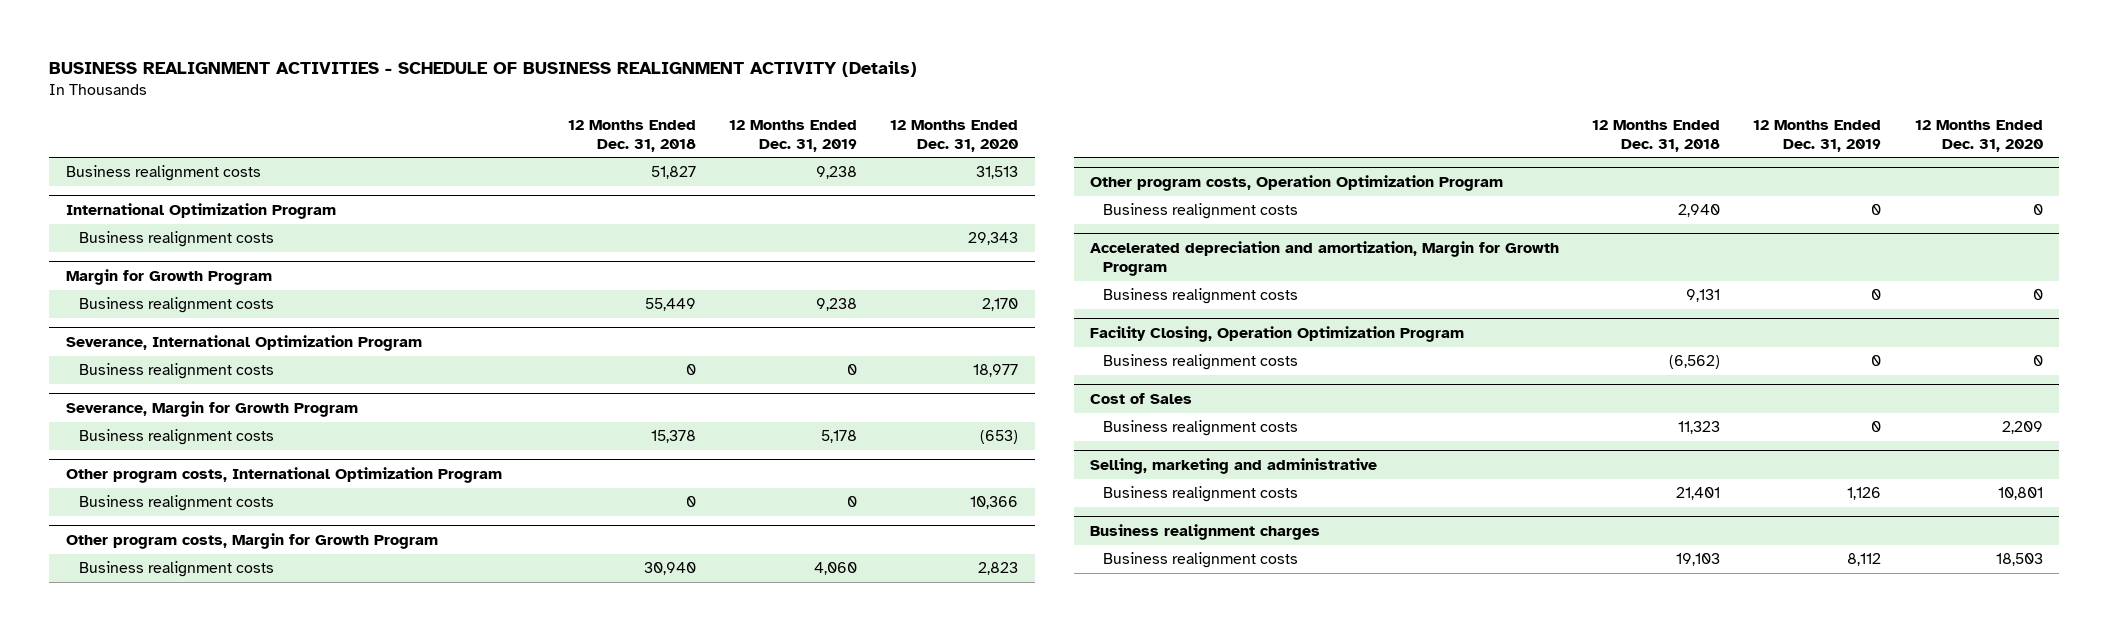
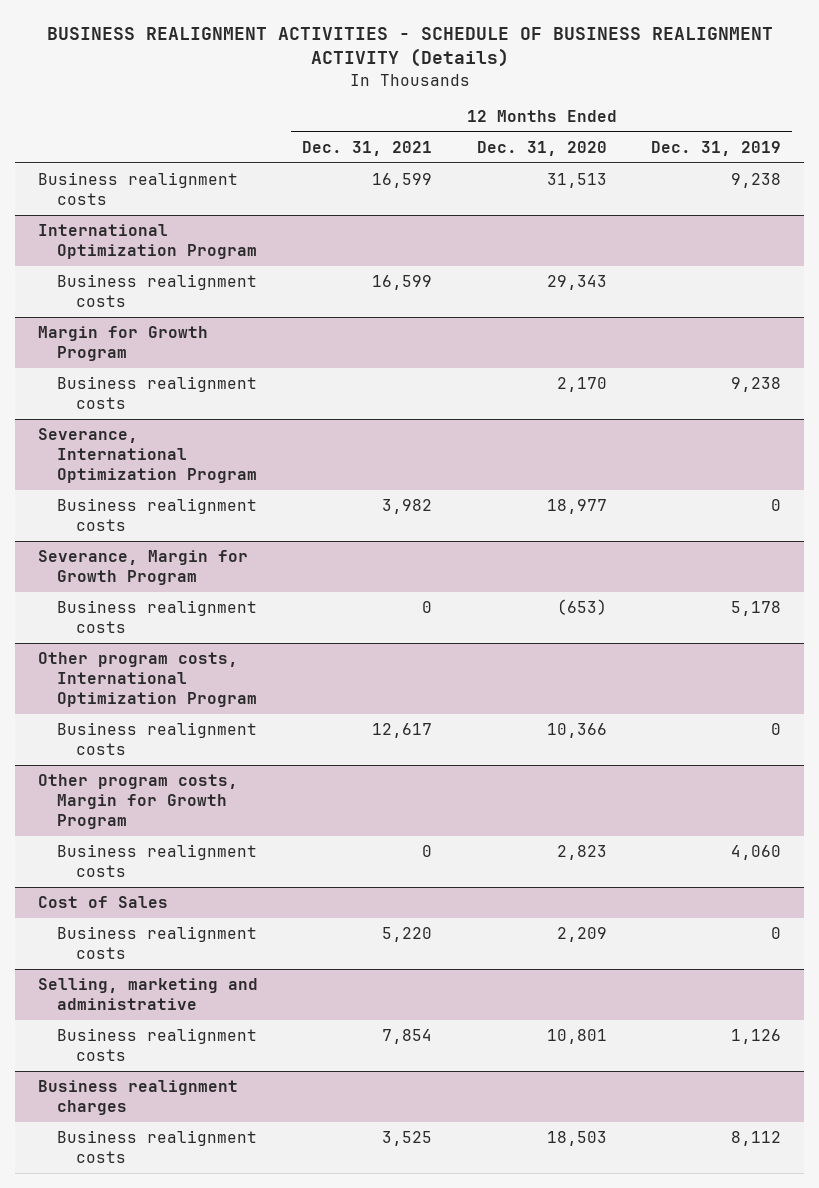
[567,119,696,152] 12 Months Ended Dec. 31, 2018 -> none
none -> [302,140,433,156] Dec. 31, 2021
[1090,174,1504,191] Other program costs, Operation Optimization Program -> none
[1103,203,1299,220] Business realignment costs -> none
[1090,240,1560,277] Accelerated depreciation and amortization, Margin for Growth Program -> none
[1103,288,1299,305] Business realignment costs -> none
[1090,325,1465,342] Facility Closing, Operation Optimization Program -> none
[1103,354,1299,371] Business realignment costs -> none

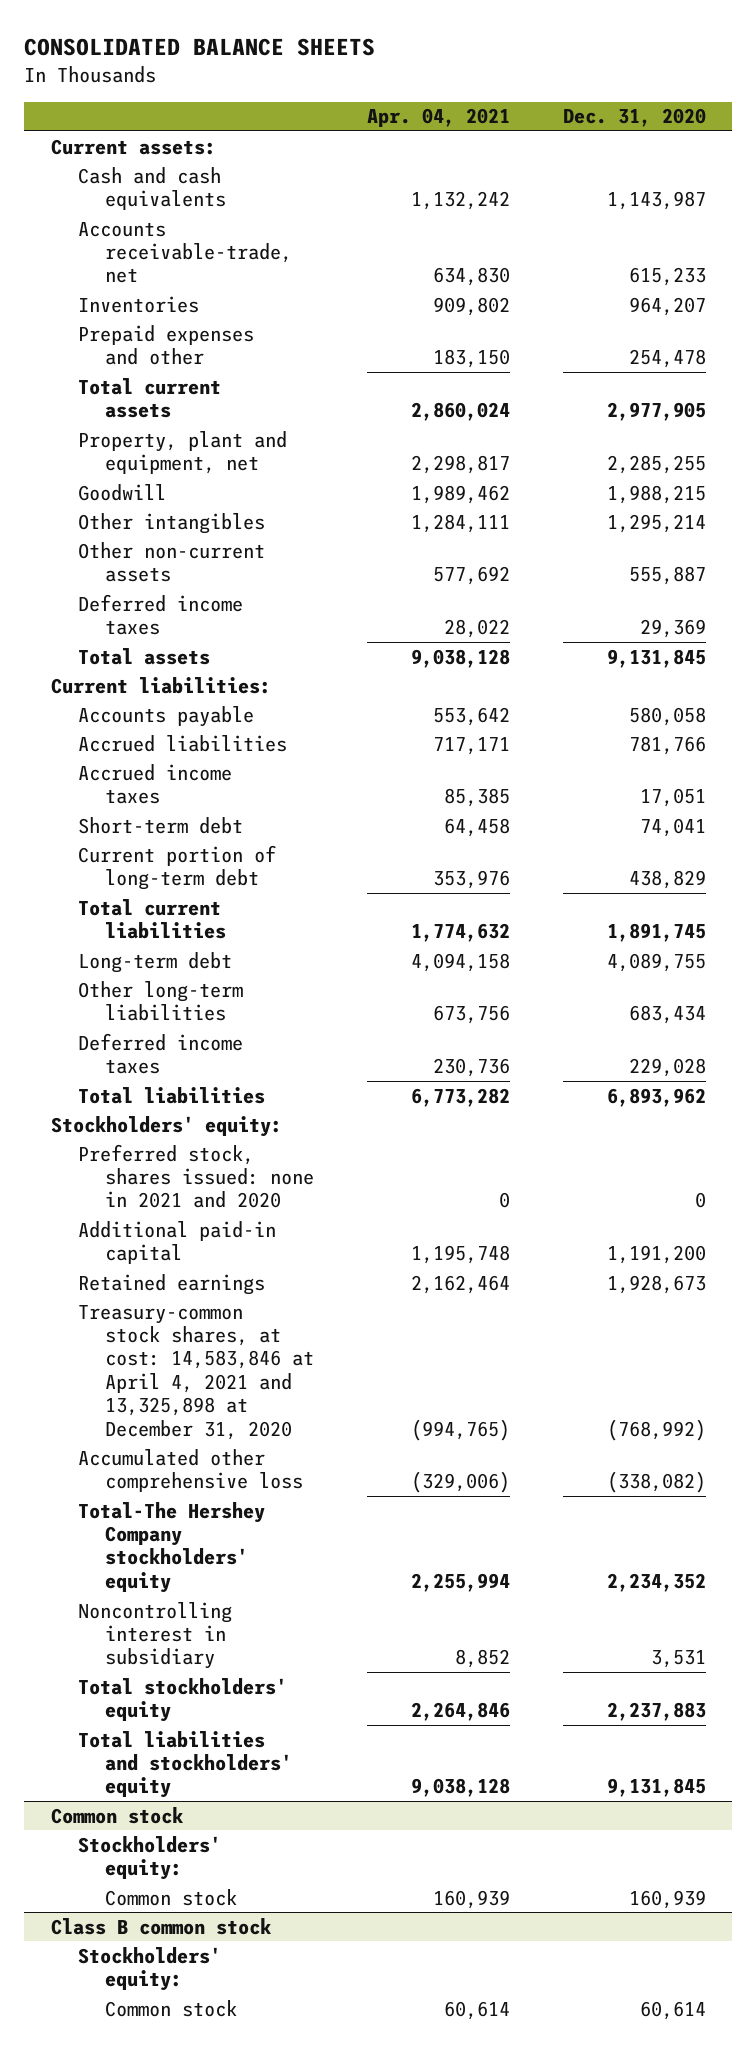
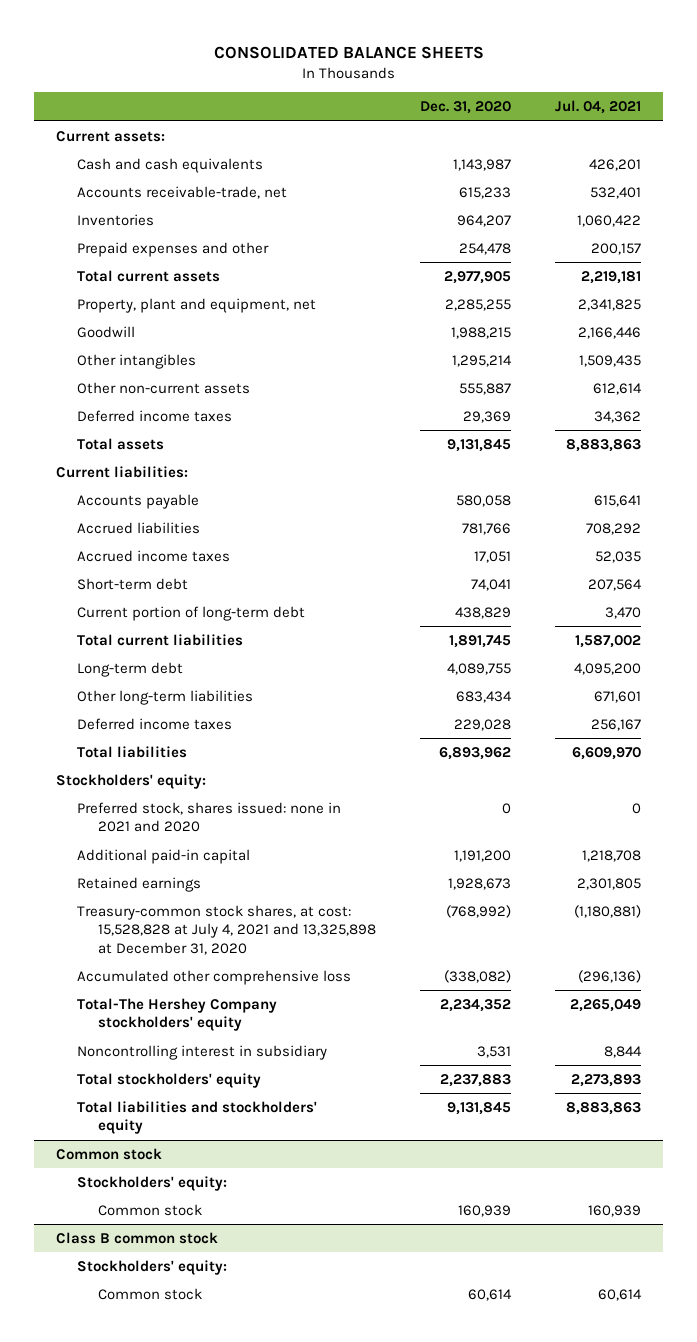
[366,108,510,128] Apr. 04, 2021 -> none
none -> [554,100,641,115] Jul. 04, 2021
[77,1304,315,1440] Treasury-common stock shares, at cost: 14,583,846 at April 4, 2021 and 13,325,898 at December 31, 2020 -> [77,904,376,955] Treasury-common stock shares, at cost: 15,528,828 at July 4, 2021 and 13,325,898 at December 31, 2020

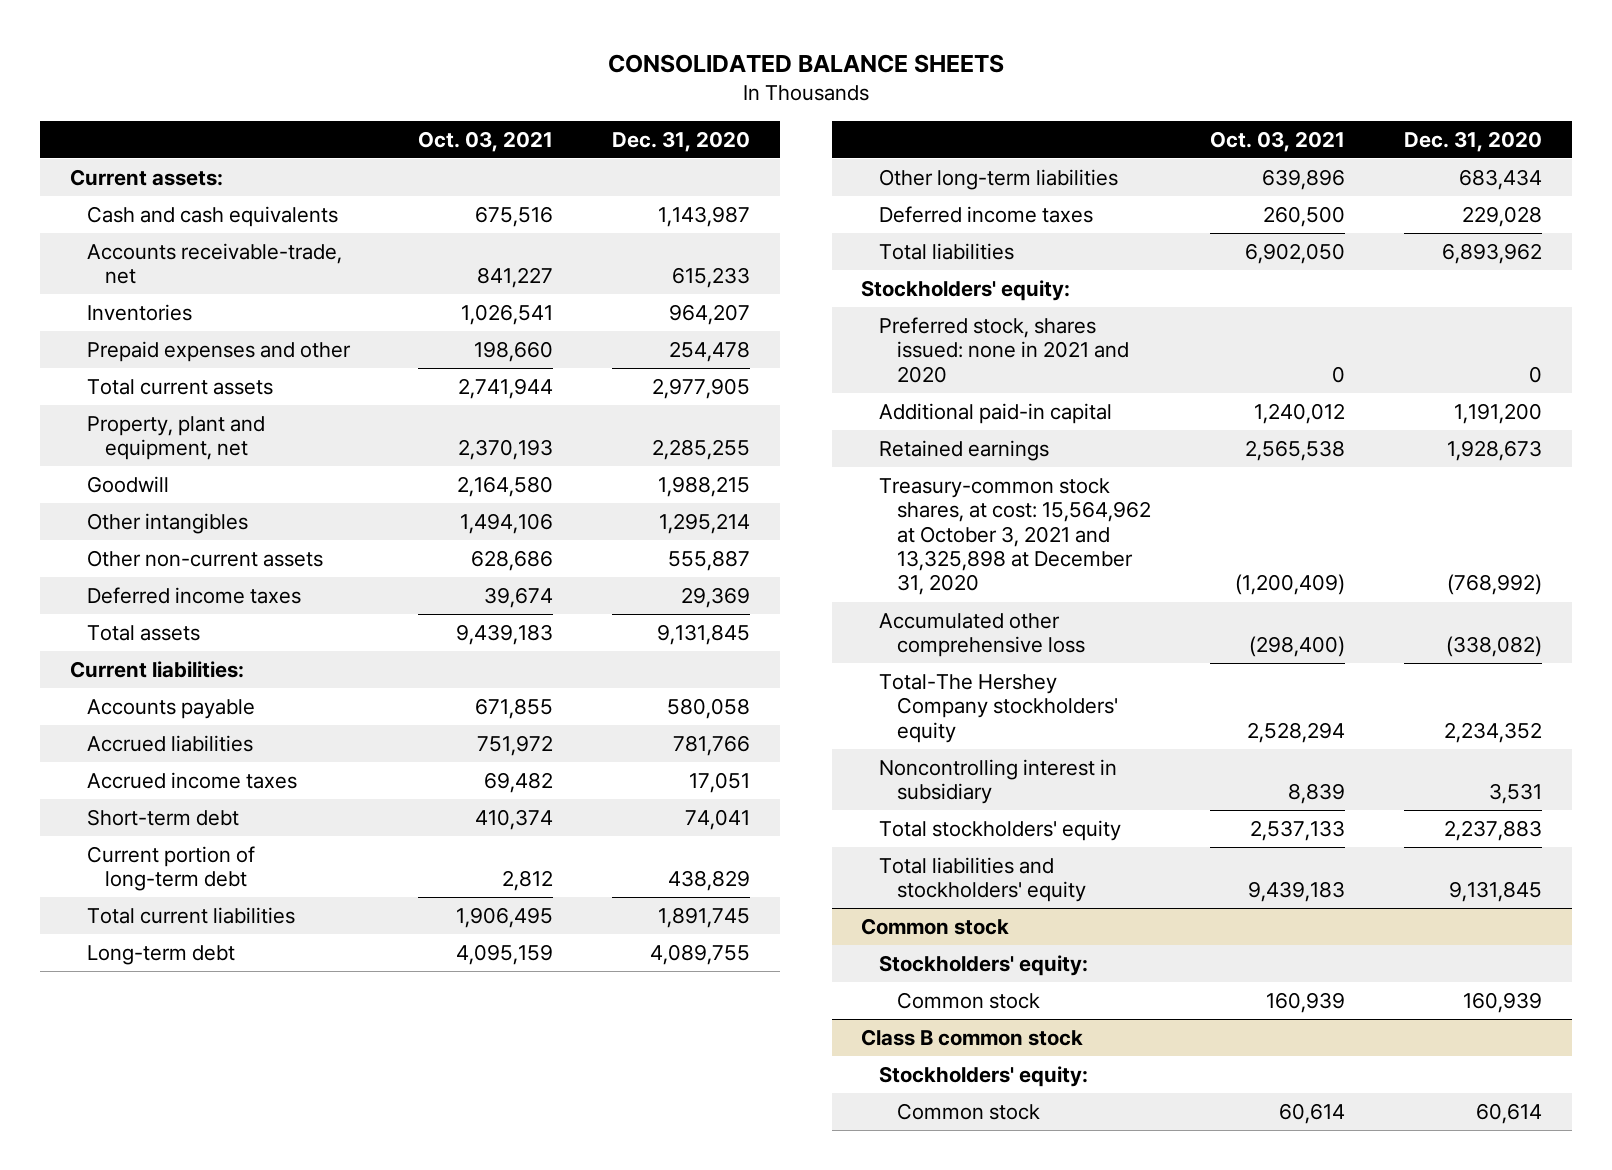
[554,100,641,115] Jul. 04, 2021 -> none
none -> [418,130,554,152] Oct. 03, 2021
[77,904,376,955] Treasury-common stock shares, at cost: 15,528,828 at July 4, 2021 and 13,325,898 at December 31, 2020 -> [879,477,1152,596] Treasury-common stock shares, at cost: 15,564,962 at October 3, 2021 and 13,325,898 at December 31, 2020

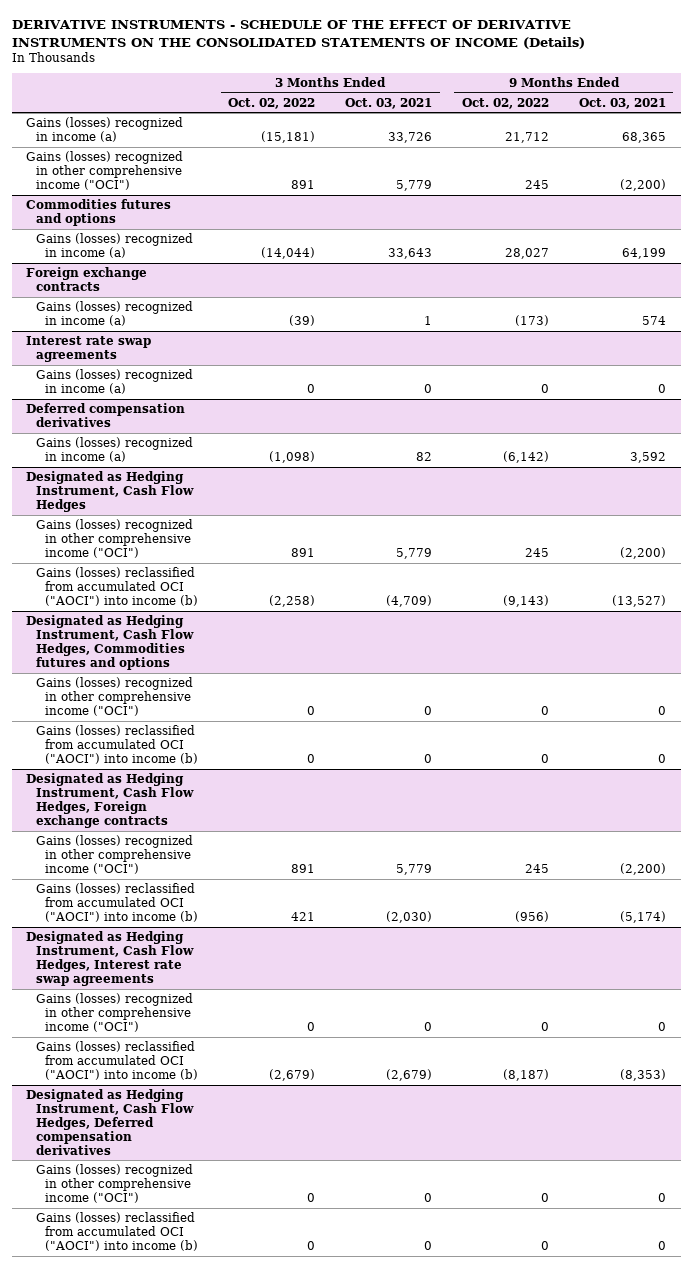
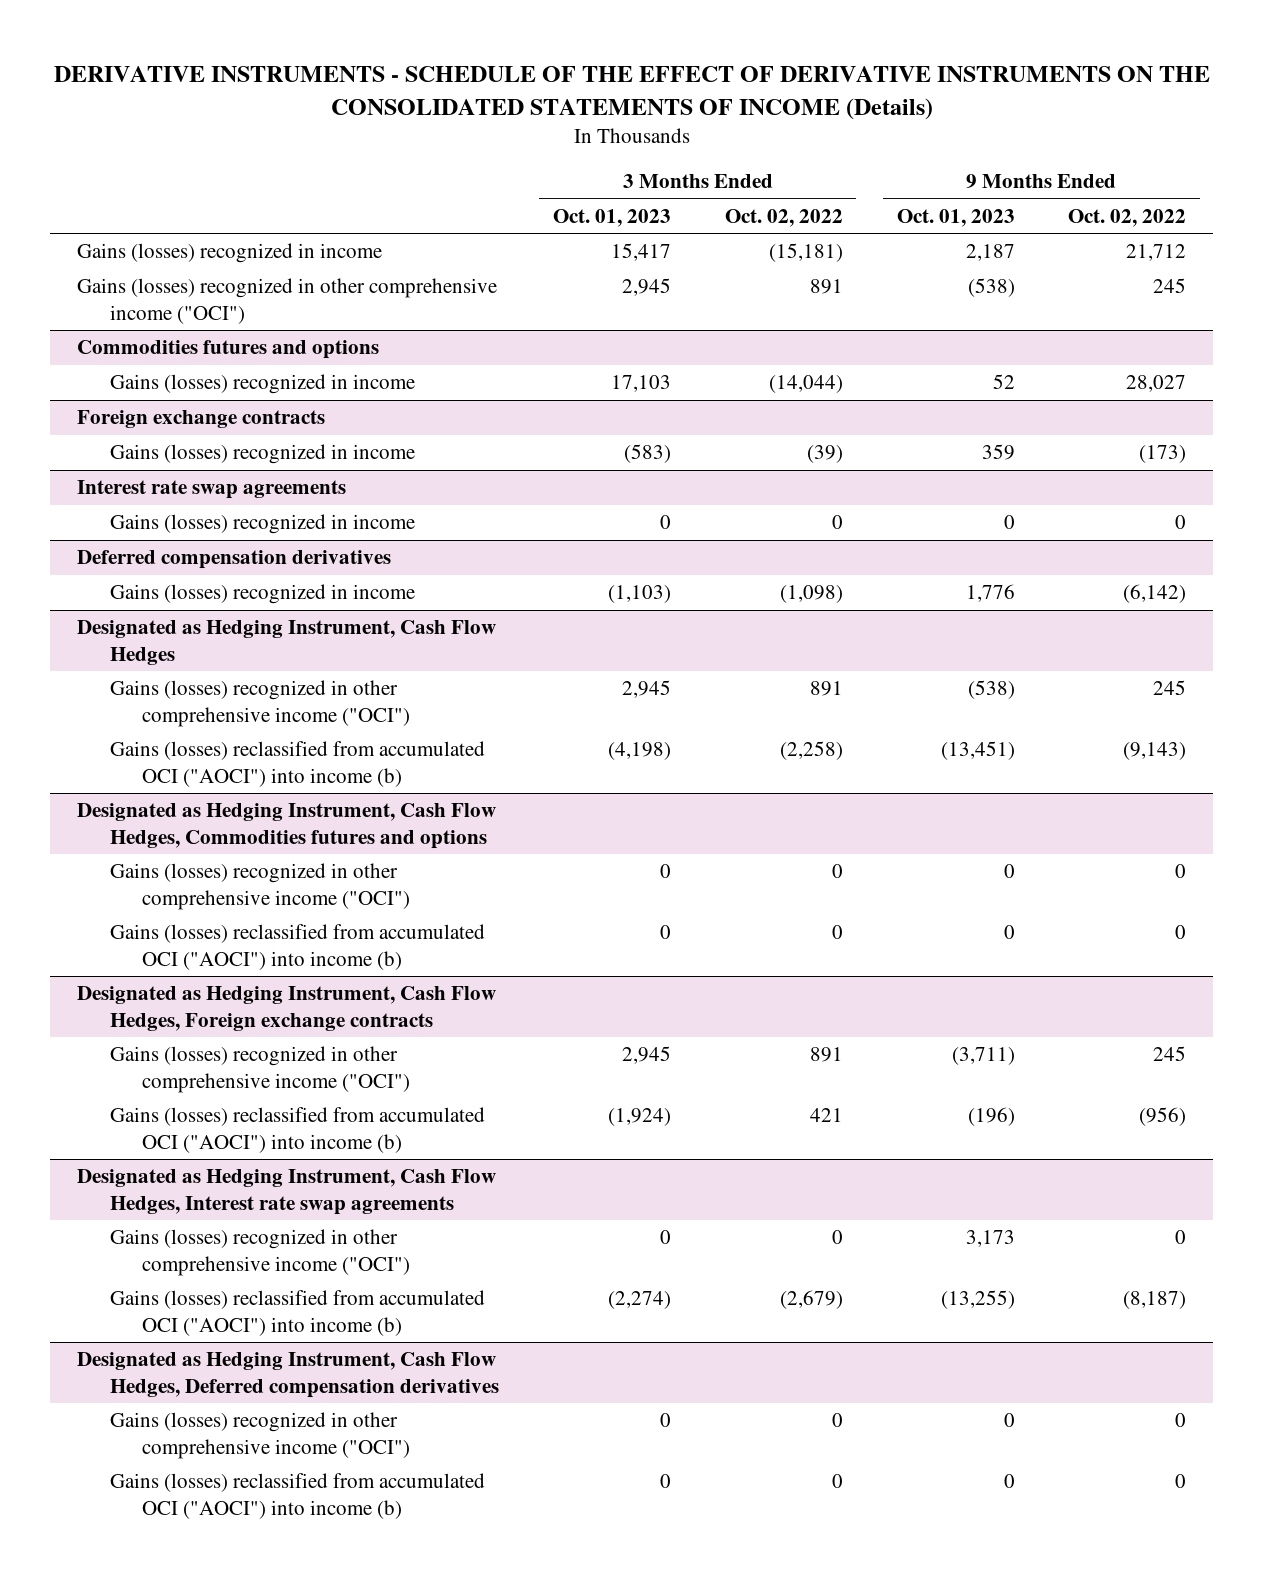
[345,97,433,109] Oct. 03, 2021 -> none
[578,97,666,109] Oct. 03, 2021 -> none
none -> [552,208,671,227] Oct. 01, 2023
none -> [896,208,1015,227] Oct. 01, 2023
[26,116,184,142] Gains (losses) recognized in income (a) -> [76,243,382,264] Gains (losses) recognized in income
[35,232,193,258] Gains (losses) recognized in income (a) -> [109,374,415,395] Gains (losses) recognized in income
[35,300,193,326] Gains (losses) recognized in income (a) -> [109,444,415,465] Gains (losses) recognized in income
[35,368,193,394] Gains (losses) recognized in income (a) -> [109,514,415,535] Gains (losses) recognized in income
[35,436,193,462] Gains (losses) recognized in income (a) -> [109,584,415,605] Gains (losses) recognized in income

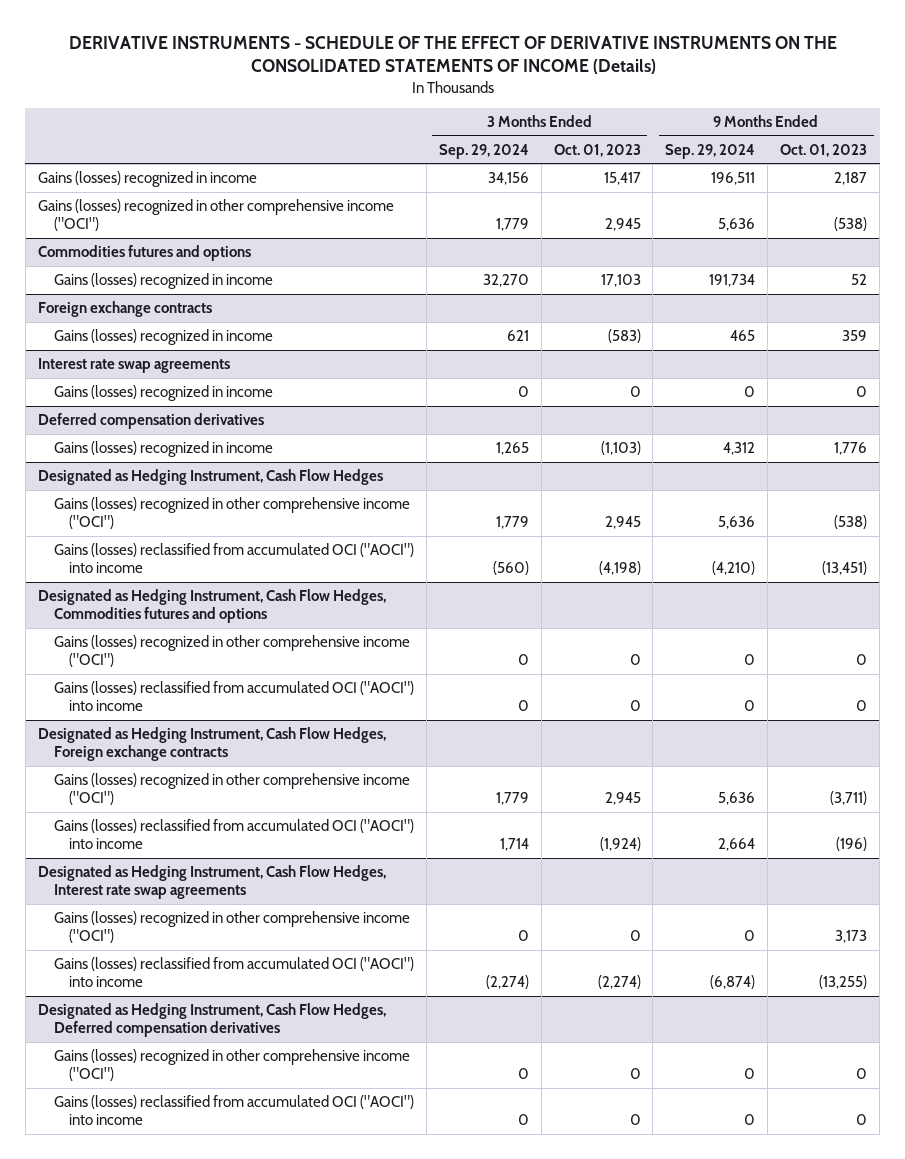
[724,208,843,227] Oct. 02, 2022 -> none
[1068,208,1187,227] Oct. 02, 2022 -> none
none -> [438,143,529,159] Sep. 29, 2024
none -> [665,143,756,159] Sep. 29, 2024
[109,741,485,787] Gains (losses) reclassified from accumulated OCI ("AOCI") into income (b) -> [53,543,414,574] Gains (losses) reclassified from accumulated OCI ("AOCI") into income
[109,924,485,970] Gains (losses) reclassified from accumulated OCI ("AOCI") into income (b) -> [53,681,414,712] Gains (losses) reclassified from accumulated OCI ("AOCI") into income
[109,1107,485,1153] Gains (losses) reclassified from accumulated OCI ("AOCI") into income (b) -> [53,819,414,850] Gains (losses) reclassified from accumulated OCI ("AOCI") into income
[109,1290,485,1336] Gains (losses) reclassified from accumulated OCI ("AOCI") into income (b) -> [53,957,414,988] Gains (losses) reclassified from accumulated OCI ("AOCI") into income
[109,1473,485,1519] Gains (losses) reclassified from accumulated OCI ("AOCI") into income (b) -> [53,1095,414,1126] Gains (losses) reclassified from accumulated OCI ("AOCI") into income

